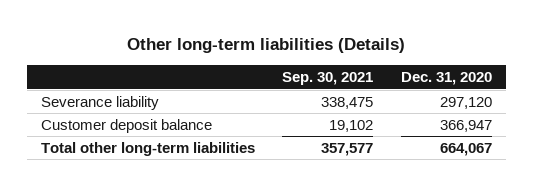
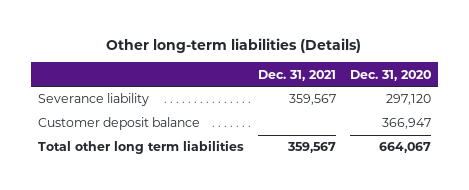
[282,72,374,86] Sep. 30, 2021 -> none
none -> [257,69,336,81] Dec. 31, 2021
[40,141,255,156] Total other long-term liabilities -> [37,140,244,155] Total other long term liabilities

